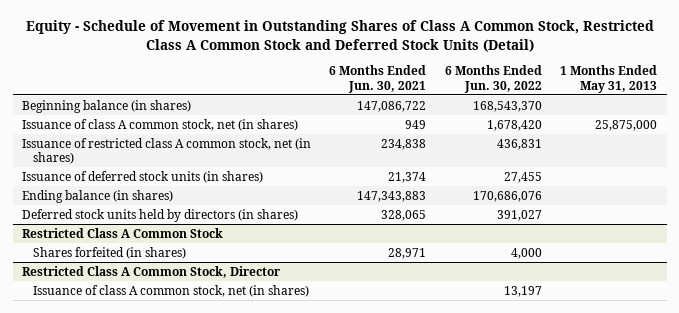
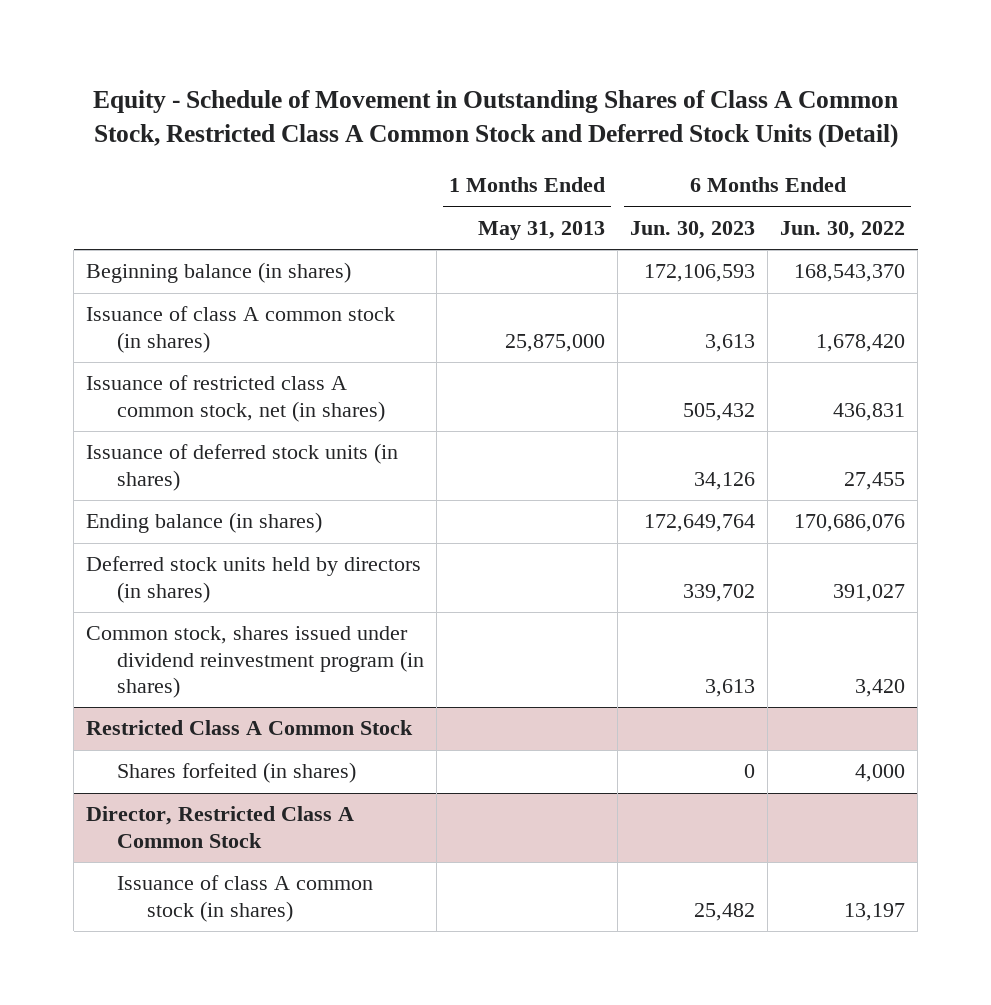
[329,65,427,93] 6 Months Ended Jun. 30, 2021 -> none
none -> [629,220,755,239] Jun. 30, 2023
[22,118,299,131] Issuance of class A common stock, net (in shares) -> [86,306,396,353] Issuance of class A common stock (in shares)
none -> [86,626,424,699] Common stock, shares issued under dividend reinvestment program (in shares)
[22,265,282,278] Restricted Class A Common Stock, Director -> [86,806,355,848] Director, Restricted Class A Common Stock
[32,284,309,297] Issuance of class A common stock, net (in shares) -> [116,875,373,922] Issuance of class A common stock (in shares)

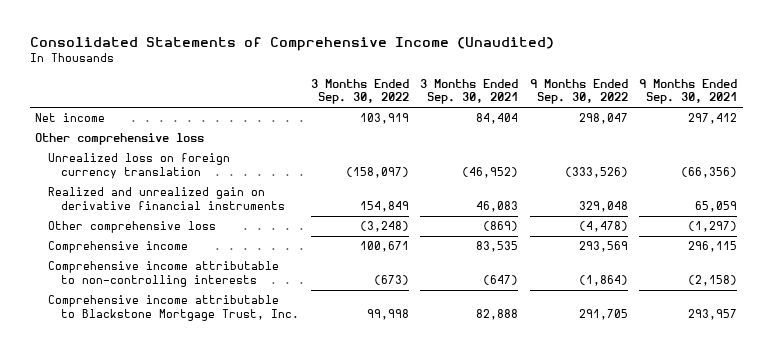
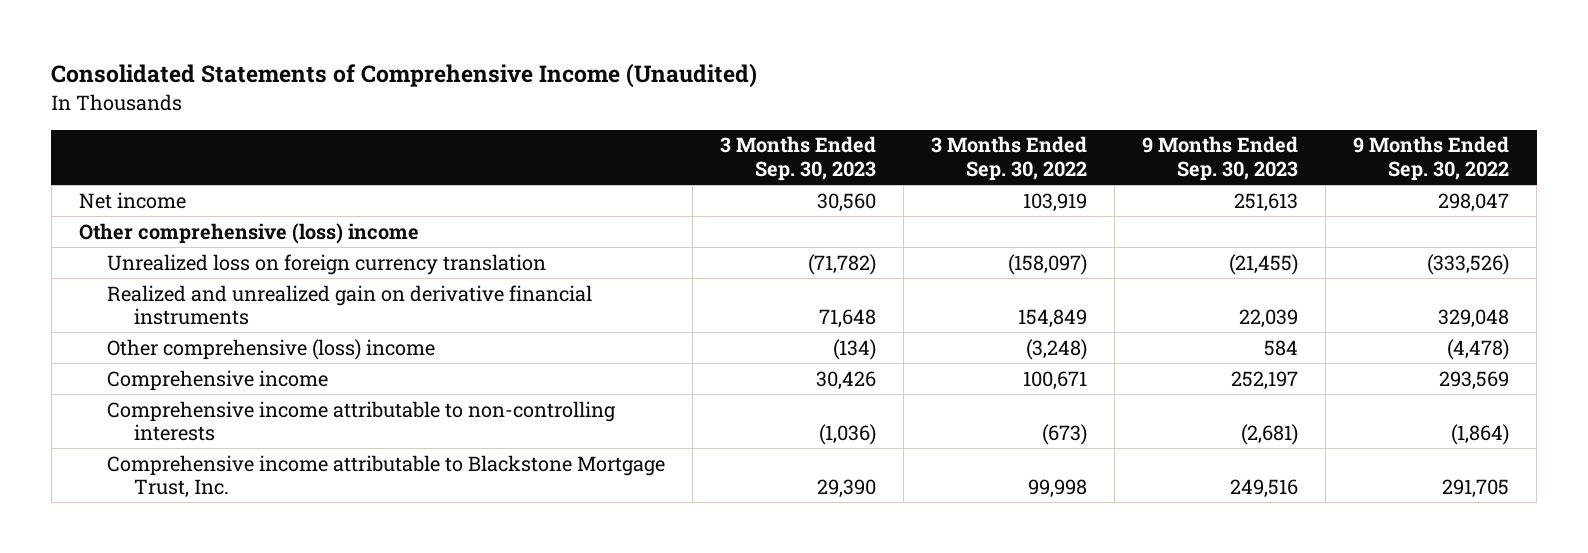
[420,78,519,105] 3 Months Ended Sep. 30, 2021 -> none
[639,78,738,105] 9 Months Ended Sep. 30, 2021 -> none
none -> [719,136,876,181] 3 Months Ended Sep. 30, 2023
none -> [1142,136,1299,181] 9 Months Ended Sep. 30, 2023
[35,133,205,146] Other comprehensive loss -> [78,222,419,244] Other comprehensive (loss) income
[48,221,217,234] Other comprehensive loss -> [106,338,435,360] Other comprehensive (loss) income

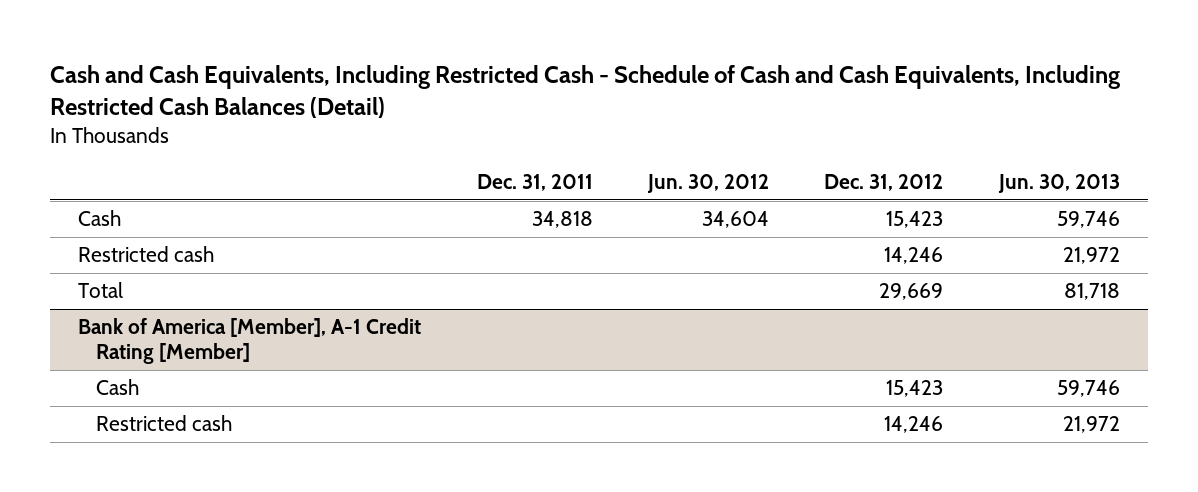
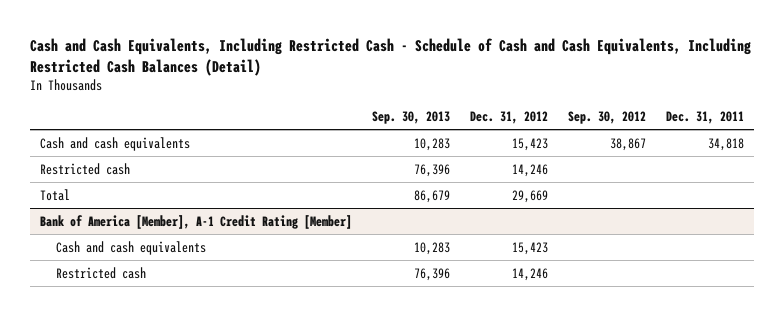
[647,174,770,194] Jun. 30, 2012 -> none
[997,174,1120,194] Jun. 30, 2013 -> none
none -> [371,111,450,125] Sep. 30, 2013
none -> [567,111,646,125] Sep. 30, 2012
[78,210,122,227] Cash -> [39,136,190,151] Cash and cash equivalents
[95,379,139,396] Cash -> [55,240,206,255] Cash and cash equivalents

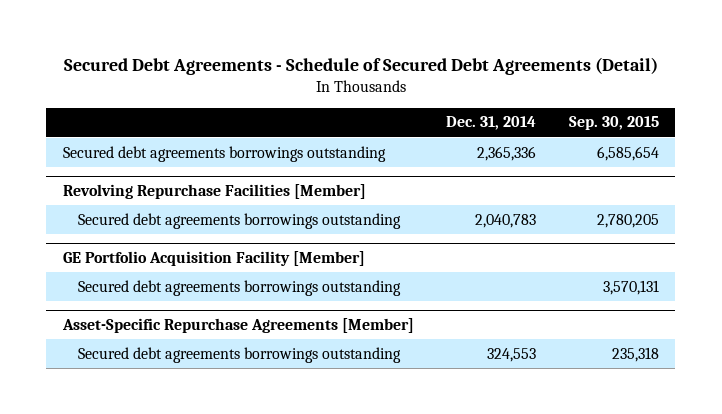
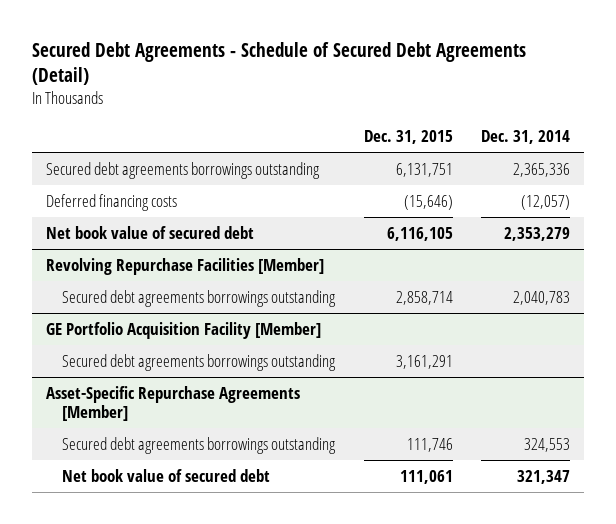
[568,116,659,131] Sep. 30, 2015 -> none
none -> [363,130,453,145] Dec. 31, 2015
none -> [45,193,177,211] Deferred financing costs
none -> [45,225,254,239] Net book value of secured debt
none -> [62,468,271,482] Net book value of secured debt

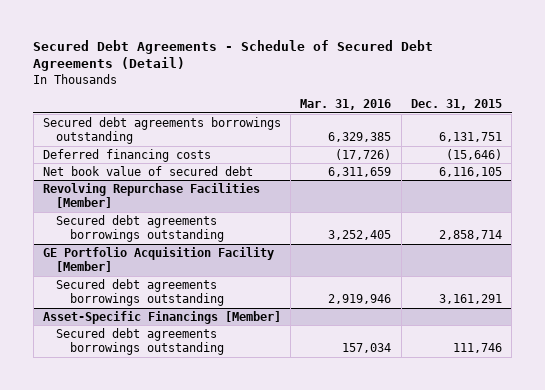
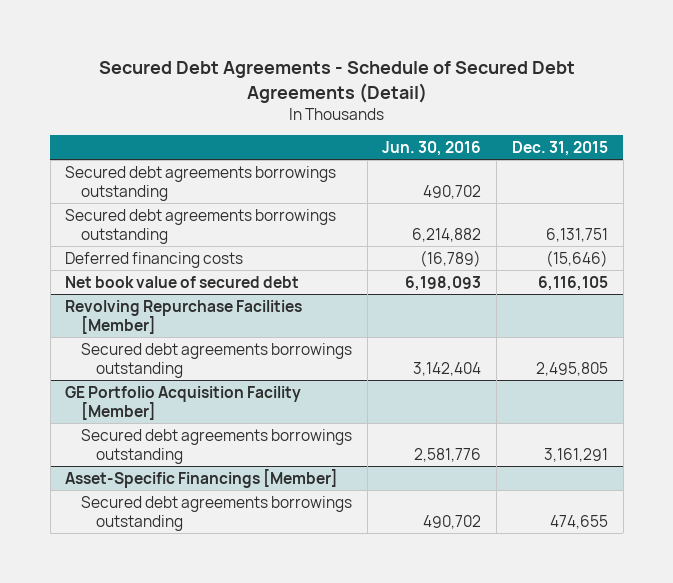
[300,98,392,110] Mar. 31, 2016 -> none
none -> [382,141,482,157] Jun. 30, 2016
none -> [65,165,337,201] Secured debt agreements borrowings outstanding
[439,230,503,241] 2,858,714 -> [535,361,608,376] 2,495,805
[453,343,503,354] 111,746 -> [549,514,608,529] 474,655

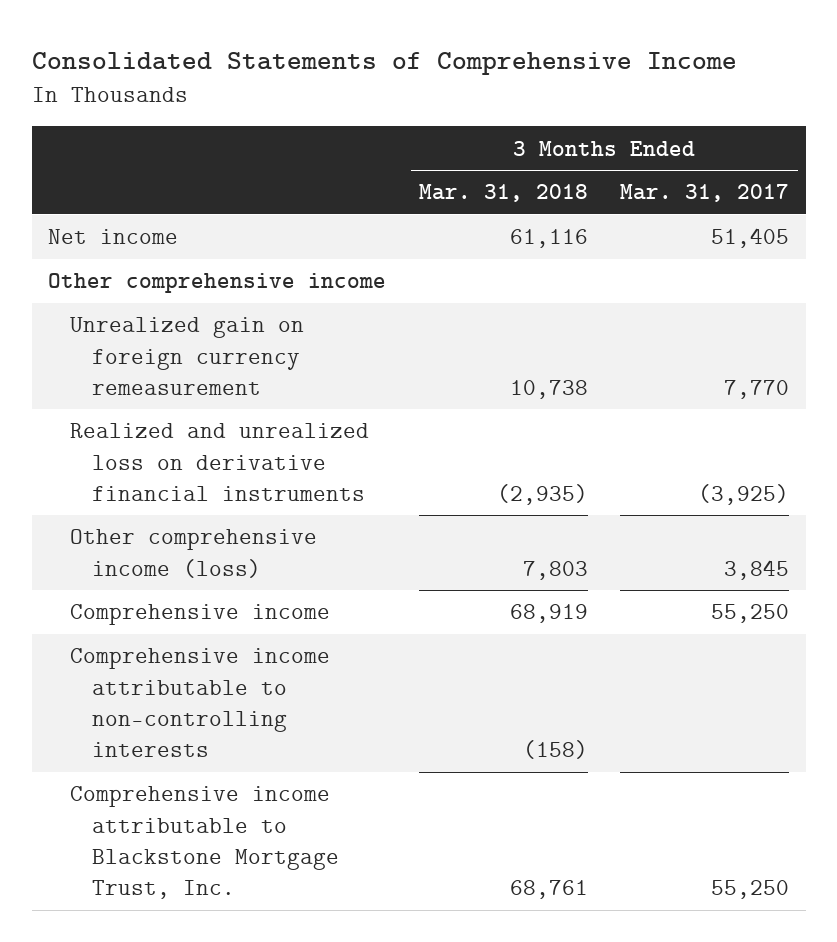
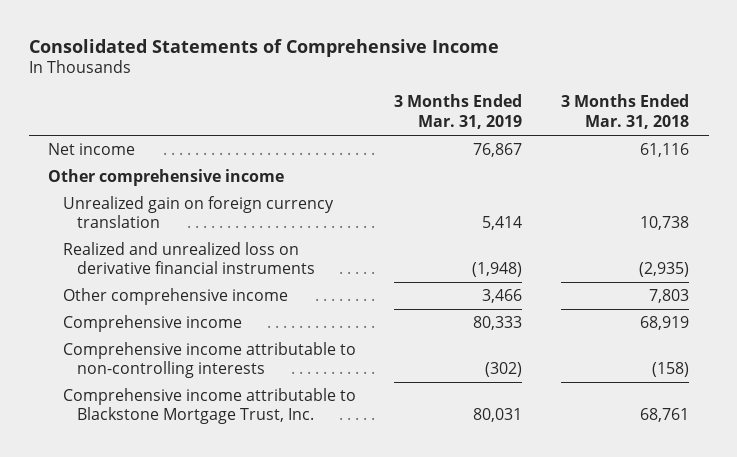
[620,184,790,203] Mar. 31, 2017 -> none
none -> [394,94,523,130] 3 Months Ended Mar. 31, 2019
[69,317,304,395] Unrealized gain on foreign currency remeasurement -> [62,195,334,229] Unrealized gain on foreign currency translation
[69,529,317,578] Other comprehensive income (loss) -> [62,287,288,305] Other comprehensive income

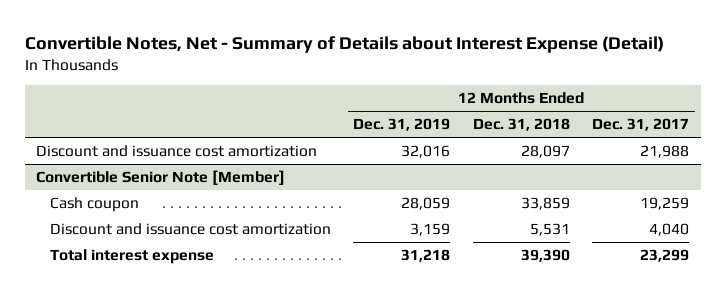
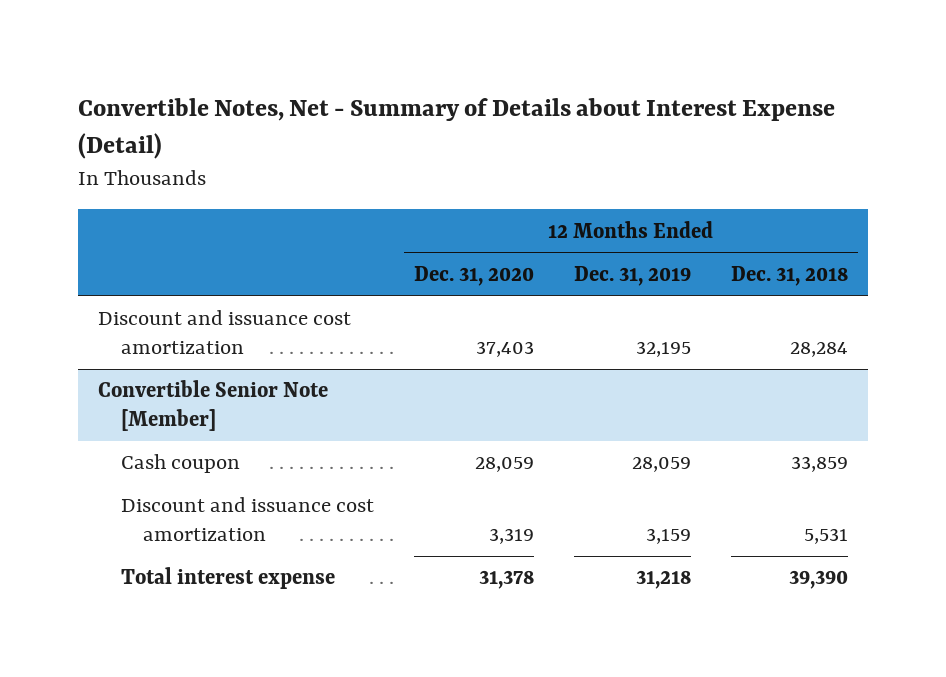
[592,118,690,132] Dec. 31, 2017 -> none
none -> [413,265,534,286] Dec. 31, 2020
[401,144,451,158] 32,016 -> [635,340,691,357] 32,195
[520,144,570,158] 28,097 -> [789,341,848,357] 28,284

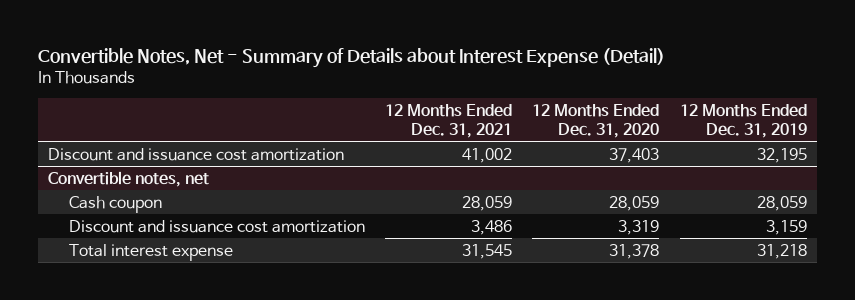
[730,265,848,286] Dec. 31, 2018 -> none
none -> [384,104,512,138] 12 Months Ended Dec. 31, 2021
[98,380,329,431] Convertible Senior Note [Member] -> [47,170,209,187] Convertible notes, net

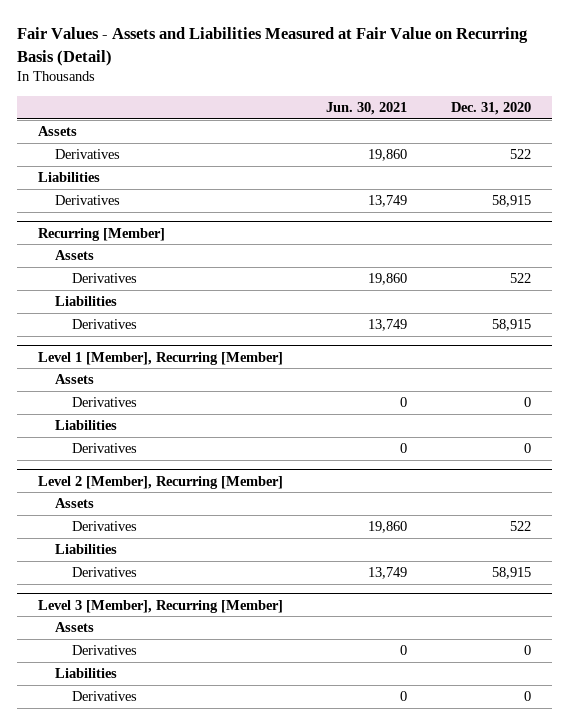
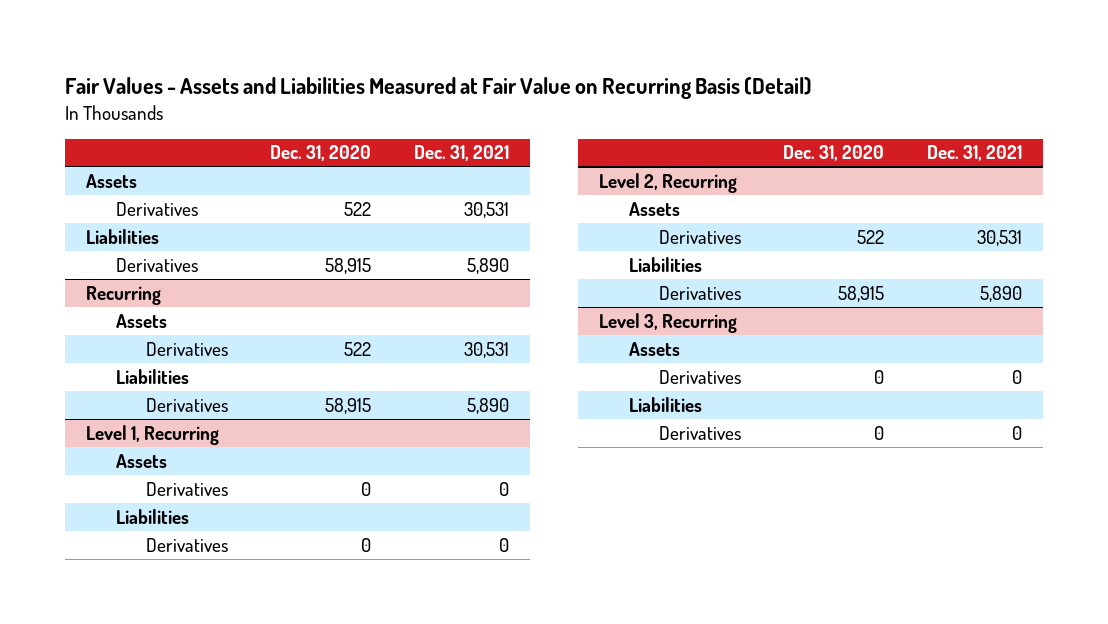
[326,101,408,115] Jun. 30, 2021 -> none
none -> [413,145,509,162] Dec. 31, 2021
[38,227,166,241] Recurring [Member] -> [85,285,161,305] Recurring
[38,351,284,365] Level 1 [Member], Recurring [Member] -> [85,424,219,445] Level 1, Recurring
[38,475,284,489] Level 2 [Member], Recurring [Member] -> [598,172,737,193] Level 2, Recurring
[38,599,284,613] Level 3 [Member], Recurring [Member] -> [598,312,737,333] Level 3, Recurring

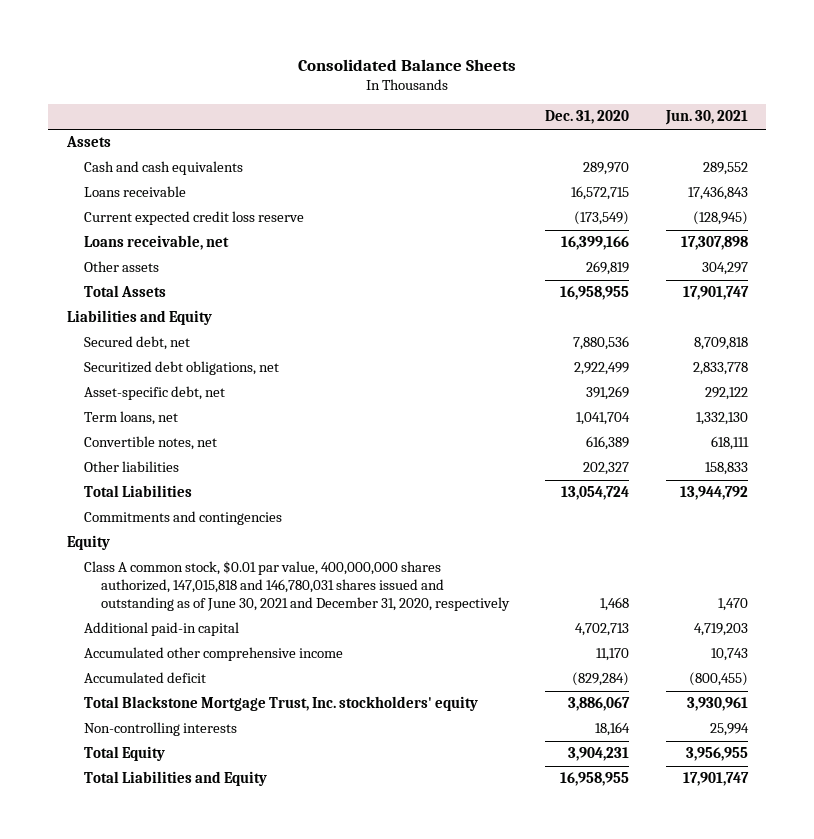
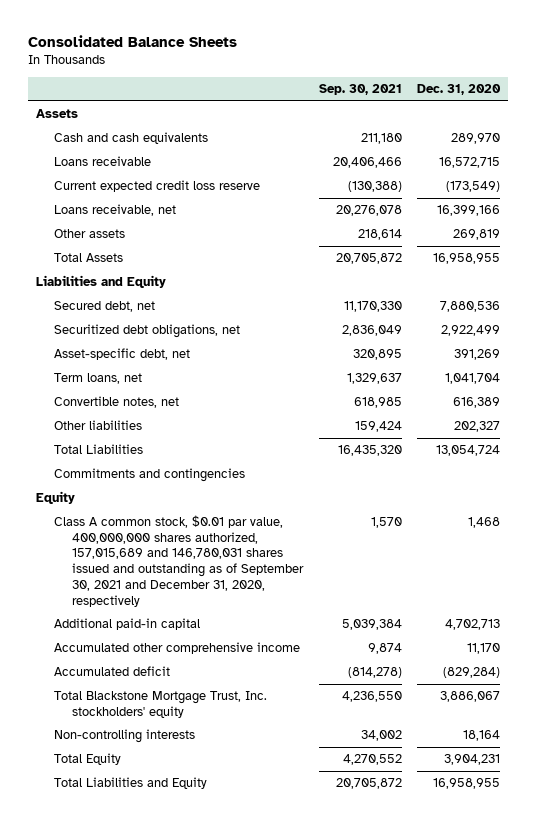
[664,110,748,126] Jun. 30, 2021 -> none
none -> [318,83,402,95] Sep. 30, 2021
[83,561,510,611] Class A common stock, $0.01 par value, 400,000,000 shares authorized, 147,015,818 and 146,780,031 shares issued and outstanding as of June 30, 2021 and December 31, 2020, respectively -> [53,515,304,607] Class A common stock, $0.01 par value, 400,000,000 shares authorized, 157,015,689 and 146,780,031 shares issued and outstanding as of September 30, 2021 and December 31, 2020, respectively

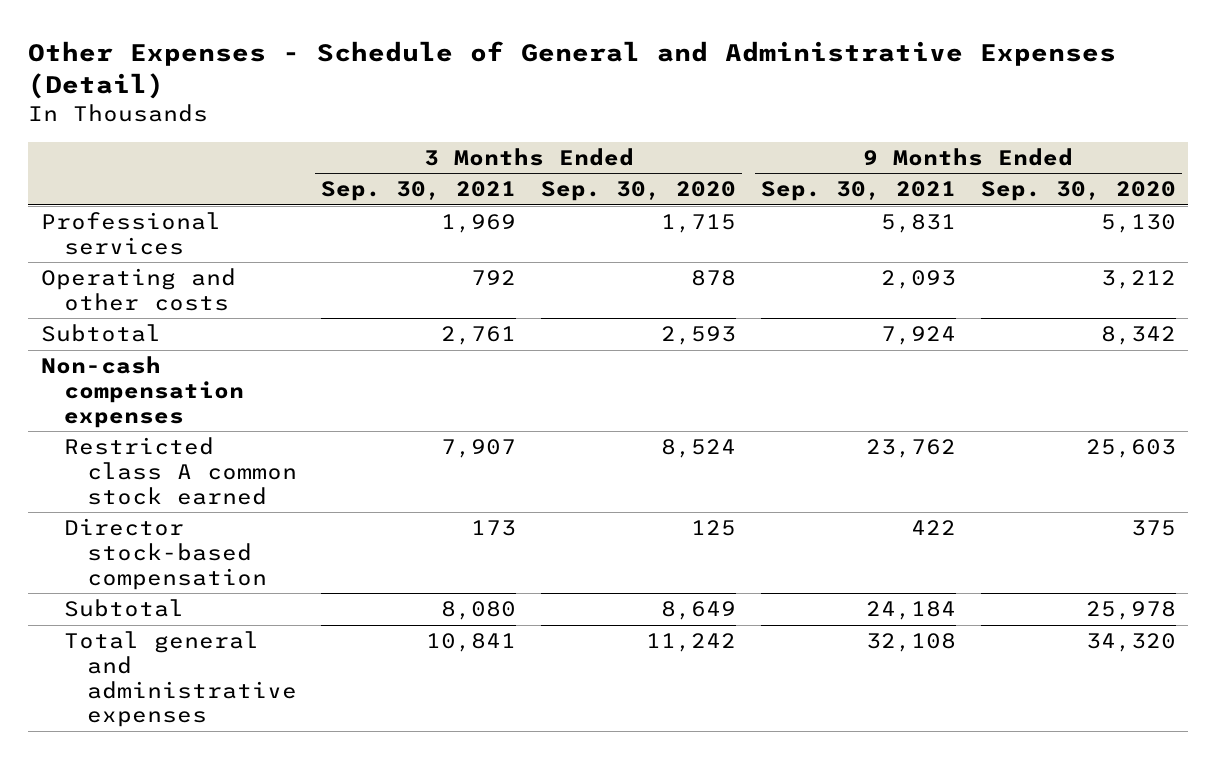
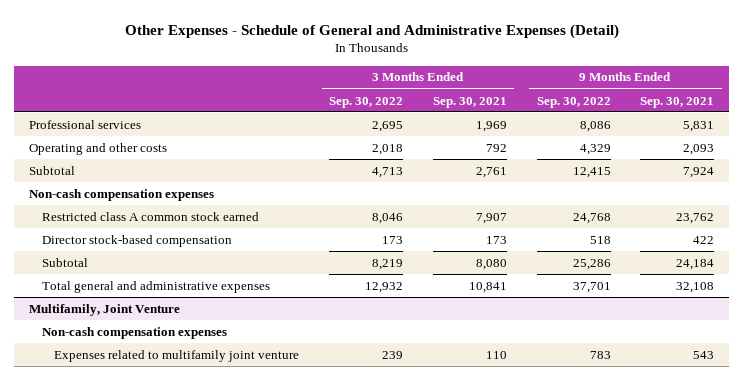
[541,181,737,202] Sep. 30, 2020 -> none
[980,181,1176,202] Sep. 30, 2020 -> none
none -> [329,96,404,108] Sep. 30, 2022
none -> [536,96,611,108] Sep. 30, 2022
none -> [28,303,180,316] Multifamily, Joint Venture
none -> [41,326,227,339] Non-cash compensation expenses
none -> [54,349,300,362] Expenses related to multifamily joint venture

